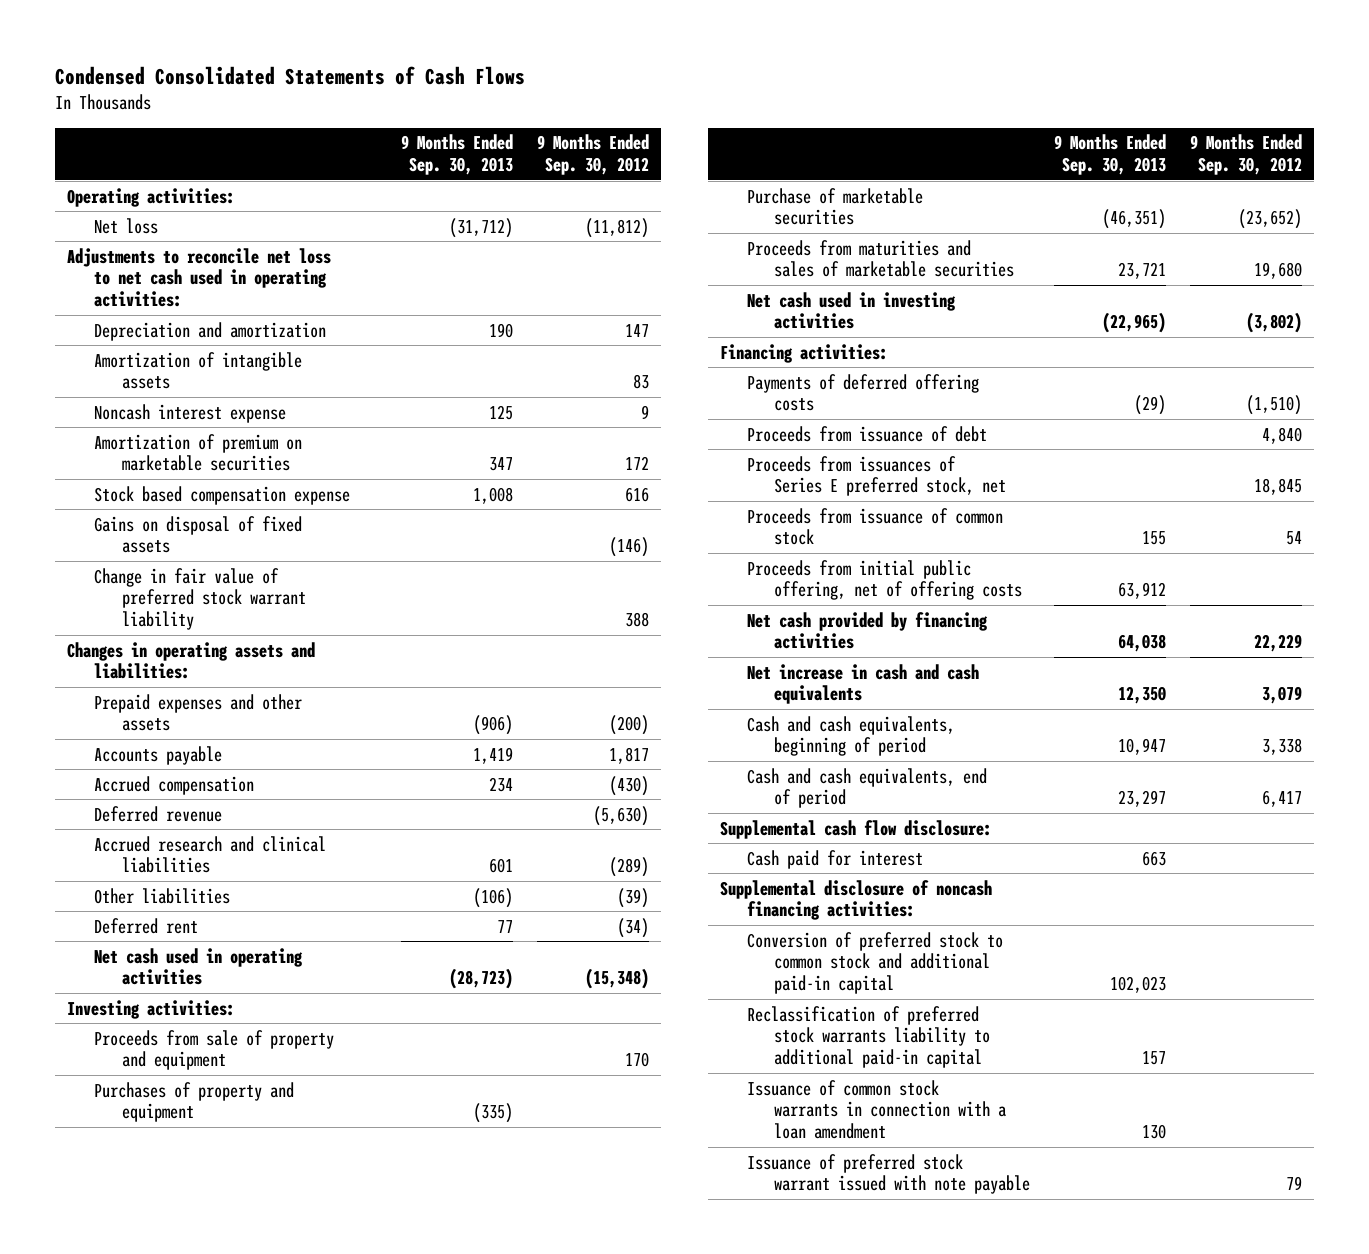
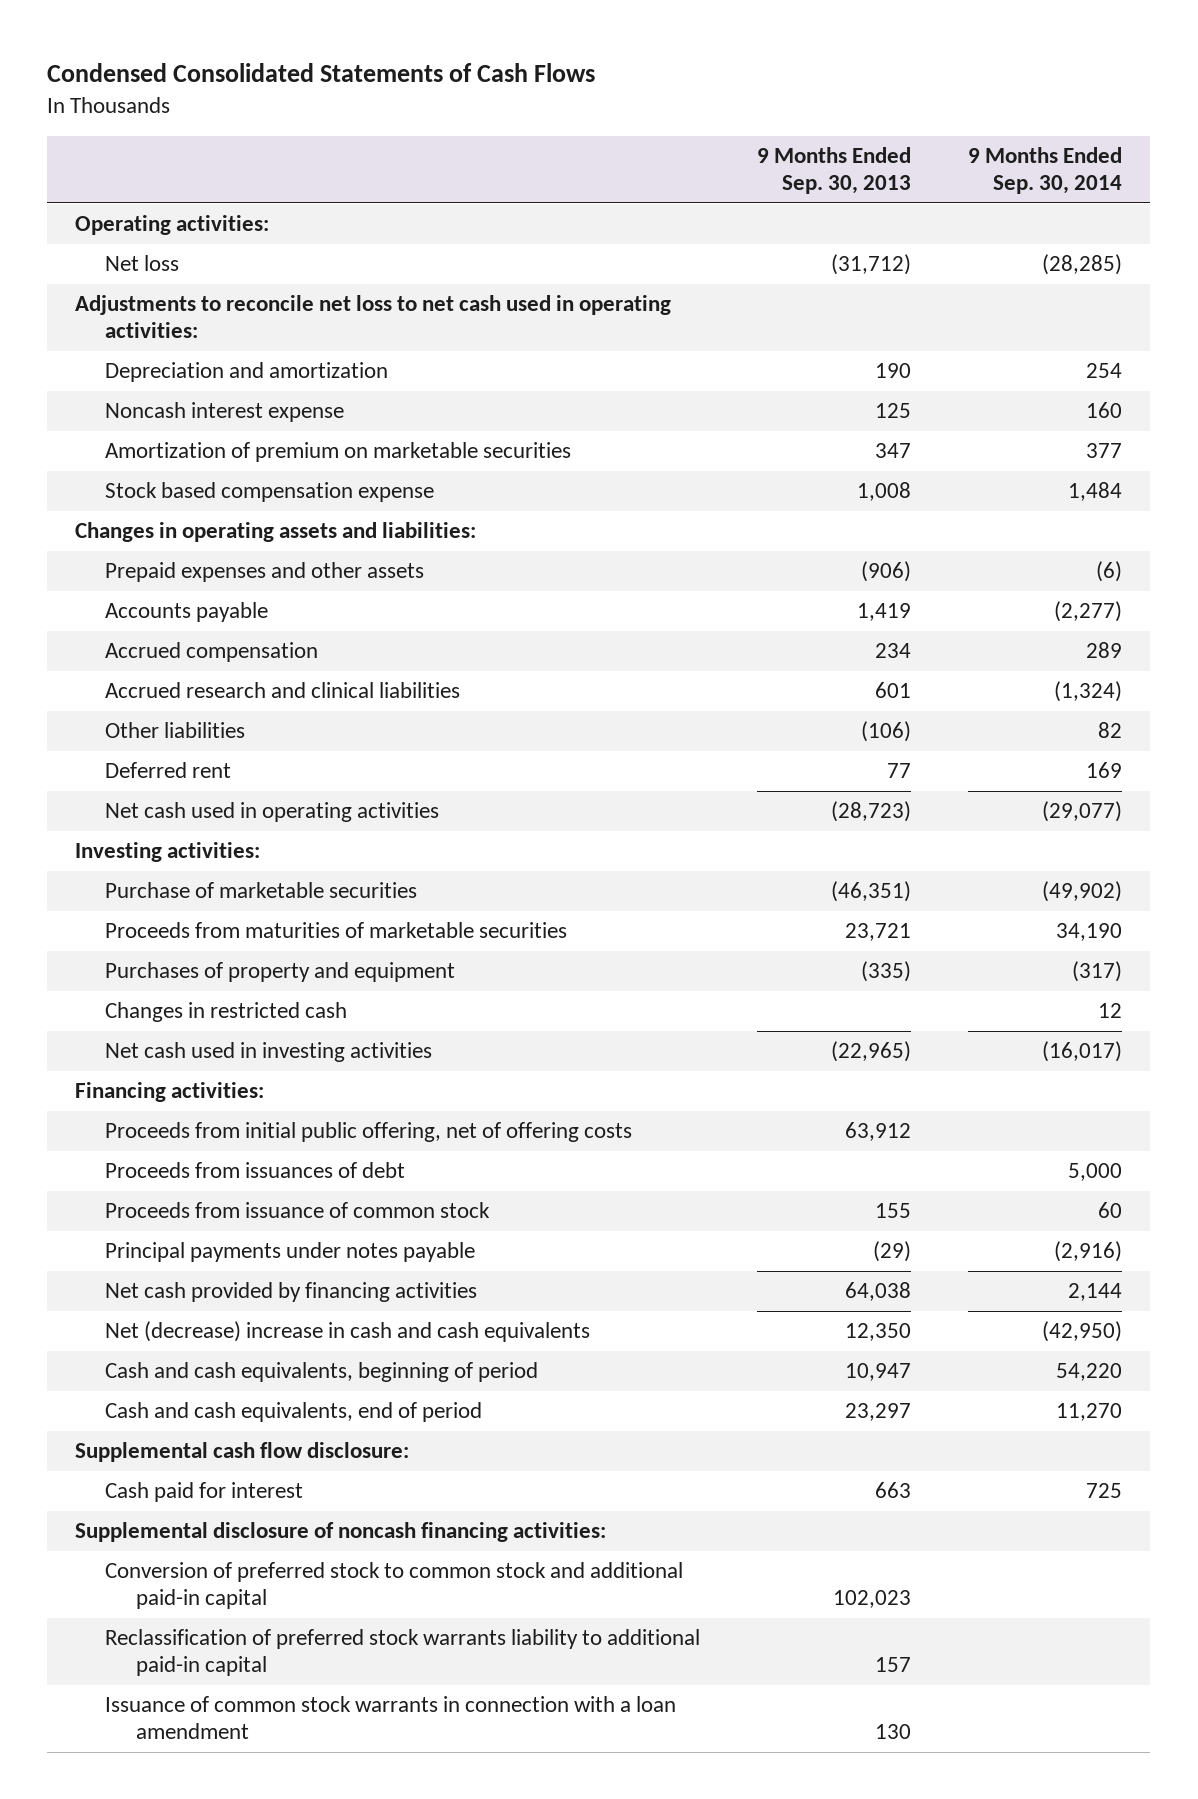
[537,134,650,176] 9 Months Ended Sep. 30, 2012 -> none
none -> [968,147,1123,194] 9 Months Ended Sep. 30, 2014
[94,351,303,390] Amortization of intangible assets -> none
[94,515,303,554] Gains on disposal of fixed assets -> none
[94,567,306,631] Change in fair value of preferred stock warrant liability -> none
[94,805,223,822] Deferred revenue -> none
[94,1029,335,1071] Proceeds from sale of property and equipment -> none
[746,239,1015,278] Proceeds from maturities and sales of marketable securities -> [105,922,568,939] Proceeds from maturities of marketable securities
[94,1081,295,1123] Purchases of property and equipment -> [105,962,456,983] Purchases of property and equipment
none -> [105,1002,348,1023] Changes in restricted cash
[746,373,979,412] Payments of deferred offering costs -> none
[746,425,987,442] Proceeds from issuance of debt -> none
[746,455,1007,497] Proceeds from issuances of Series E preferred stock, net -> none
none -> [105,1162,406,1179] Proceeds from issuances of debt
[746,507,1003,546] Proceeds from issuance of common stock -> [105,1202,491,1219] Proceeds from issuance of common stock
none -> [105,1242,476,1263] Principal payments under notes payable
[746,663,979,705] Net increase in cash and cash equivalents -> [105,1321,591,1343] Net (decrease) increase in cash and cash equivalents
[746,1153,1031,1195] Issuance of preferred stock warrant issued with note payable -> none

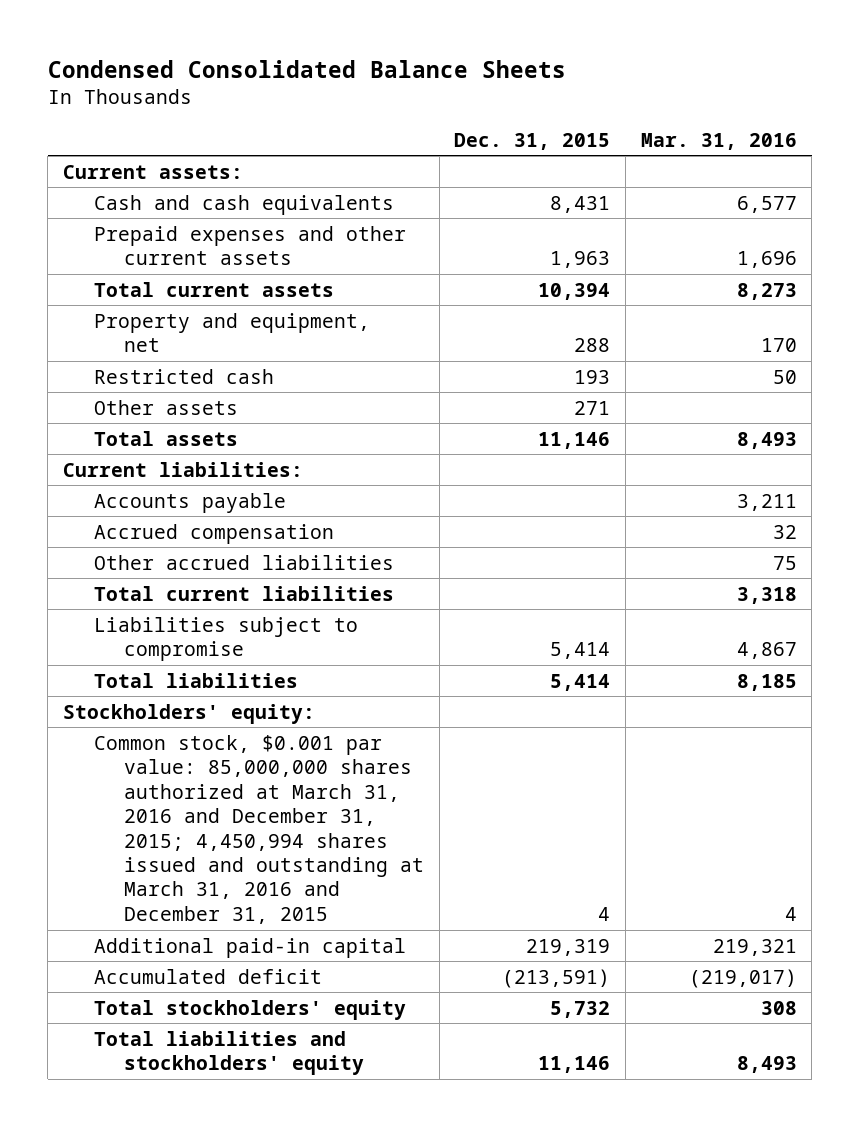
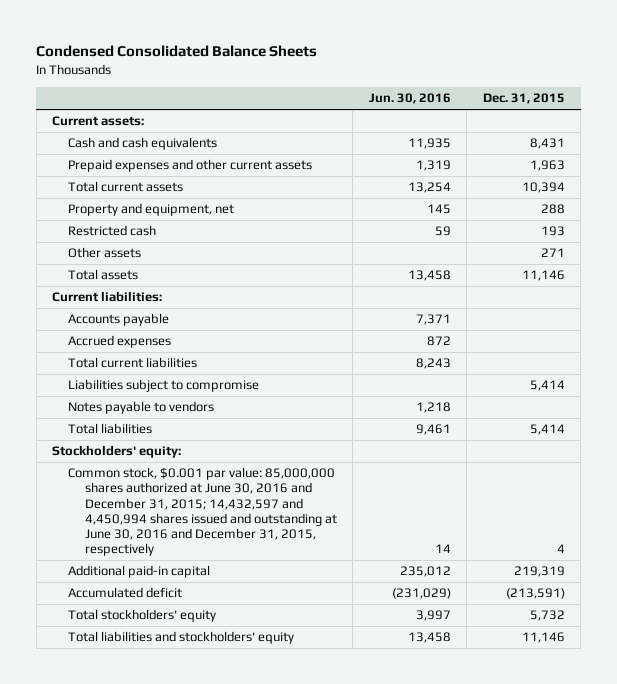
[640,132,797,150] Mar. 31, 2016 -> none
none -> [368,93,451,105] Jun. 30, 2016
[93,523,334,544] Accrued compensation -> none
[93,554,394,570] Other accrued liabilities -> none
none -> [68,335,172,349] Accrued expenses
none -> [68,401,215,415] Notes payable to vendors
[93,734,425,924] Common stock, $0.001 par value: 85,000,000 shares authorized at March 31, 2016 and December 31, 2015; 4,450,994 shares issued and outstanding at March 31, 2016 and December 31, 2015 -> [68,467,337,556] Common stock, $0.001 par value: 85,000,000 shares authorized at June 30, 2016 and December 31, 2015; 14,432,597 and 4,450,994 shares issued and outstanding at June 30, 2016 and December 31, 2015, respectively

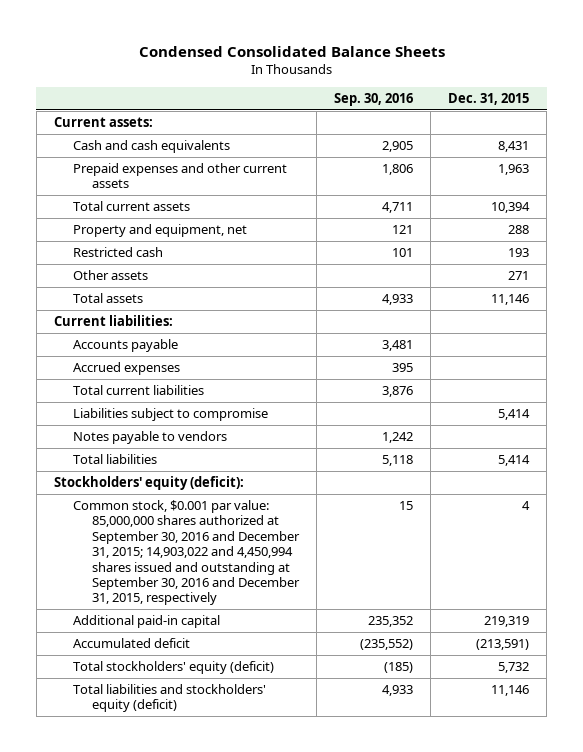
[368,93,451,105] Jun. 30, 2016 -> none
none -> [334,93,414,107] Sep. 30, 2016
[52,445,182,459] Stockholders' equity: -> [53,476,244,491] Stockholders' equity (deficit):
[68,467,337,556] Common stock, $0.001 par value: 85,000,000 shares authorized at June 30, 2016 and December 31, 2015; 14,432,597 and 4,450,994 shares issued and outstanding at June 30, 2016 and December 31, 2015, respectively -> [72,500,300,606] Common stock, $0.001 par value: 85,000,000 shares authorized at September 30, 2016 and December 31, 2015; 14,903,022 and 4,450,994 shares issued and outstanding at September 30, 2016 and December 31, 2015, respectively
[68,609,217,623] Total stockholders' equity -> [72,661,274,675] Total stockholders' equity (deficit)
[68,631,295,645] Total liabilities and stockholders' equity -> [72,684,266,713] Total liabilities and stockholders' equity (deficit)

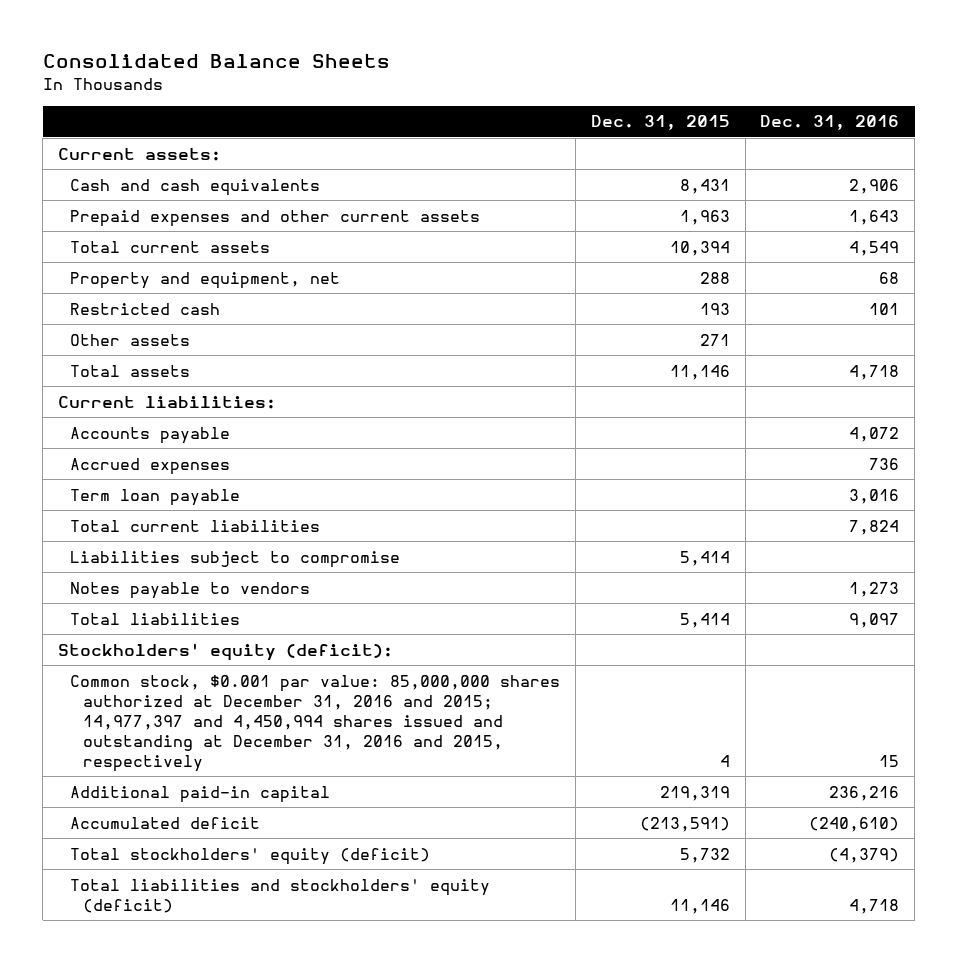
[138,45,445,57] Condensed Consolidated Balance Sheets -> [42,53,390,68] Consolidated Balance Sheets
[334,93,414,107] Sep. 30, 2016 -> none
none -> [760,115,900,131] Dec. 31, 2016
none -> [70,488,241,506] Term loan payable
[72,500,300,606] Common stock, $0.001 par value: 85,000,000 shares authorized at September 30, 2016 and December 31, 2015; 14,903,022 and 4,450,994 shares issued and outstanding at September 30, 2016 and December 31, 2015, respectively -> [70,674,561,772] Common stock, $0.001 par value: 85,000,000 shares authorized at December 31, 2016 and 2015; 14,977,397 and 4,450,994 shares issued and outstanding at December 31, 2016 and 2015, respectively

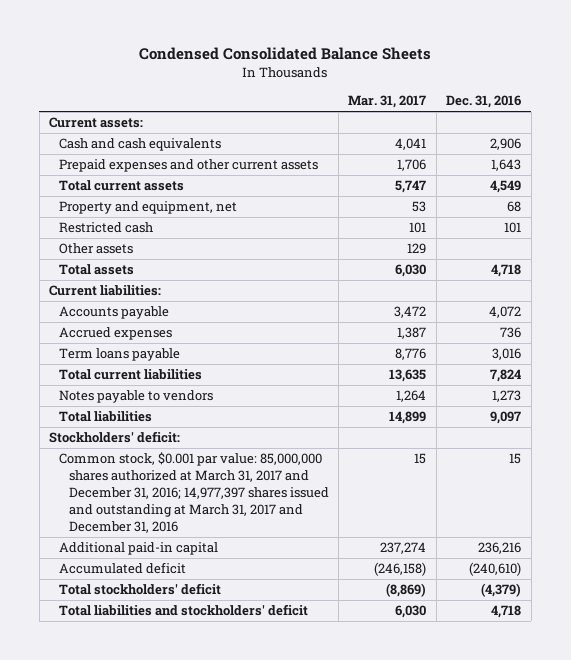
[42,53,390,68] Consolidated Balance Sheets -> [139,47,432,61] Condensed Consolidated Balance Sheets
[590,115,730,131] Dec. 31, 2015 -> none
none -> [348,95,427,109] Mar. 31, 2017
[70,488,241,506] Term loan payable -> [58,348,180,362] Term loans payable
[70,550,401,568] Liabilities subject to compromise -> none
[57,642,393,661] Stockholders' equity (deficit): -> [49,431,181,444] Stockholders' deficit:
[70,674,561,772] Common stock, $0.001 par value: 85,000,000 shares authorized at December 31, 2016 and 2015; 14,977,397 and 4,450,994 shares issued and outstanding at December 31, 2016 and 2015, respectively -> [58,452,329,533] Common stock, $0.001 par value: 85,000,000 shares authorized at March 31, 2017 and December 31, 2016; 14,977,397 shares issued and outstanding at March 31, 2017 and December 31, 2016
[70,847,431,865] Total stockholders' equity (deficit) -> [58,583,221,596] Total stockholders' deficit
[70,878,491,913] Total liabilities and stockholders' equity (deficit) -> [58,604,308,617] Total liabilities and stockholders' deficit

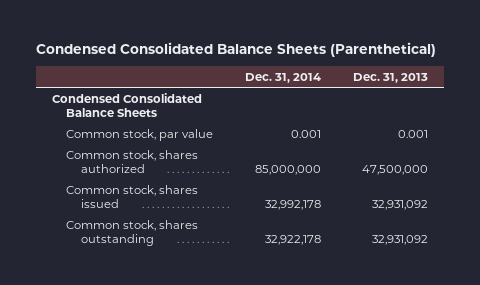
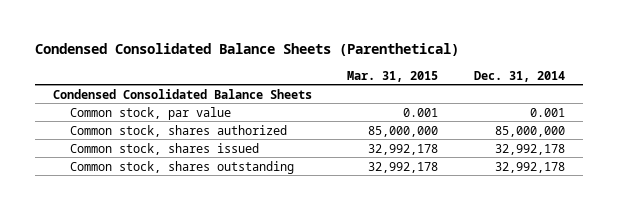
[352,72,428,83] Dec. 31, 2013 -> none
none -> [347,70,439,82] Mar. 31, 2015
[265,234,322,245] 32,922,178 -> [494,161,565,173] 32,992,178

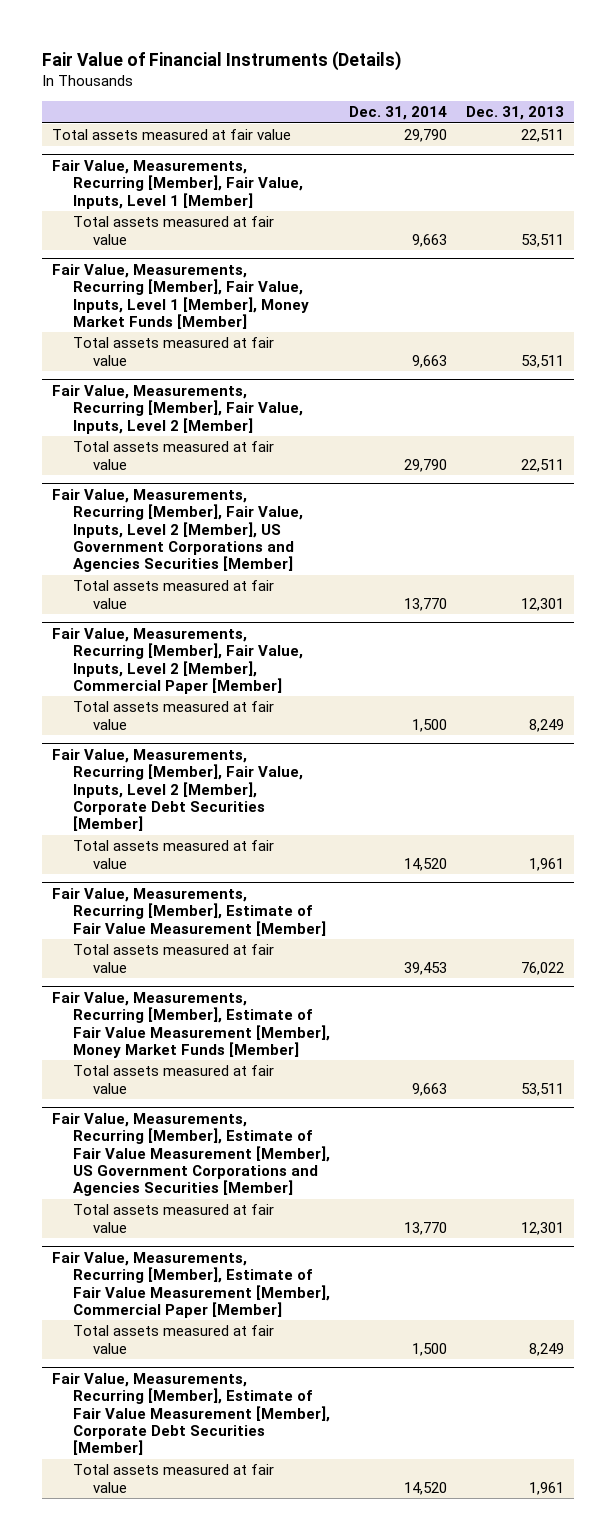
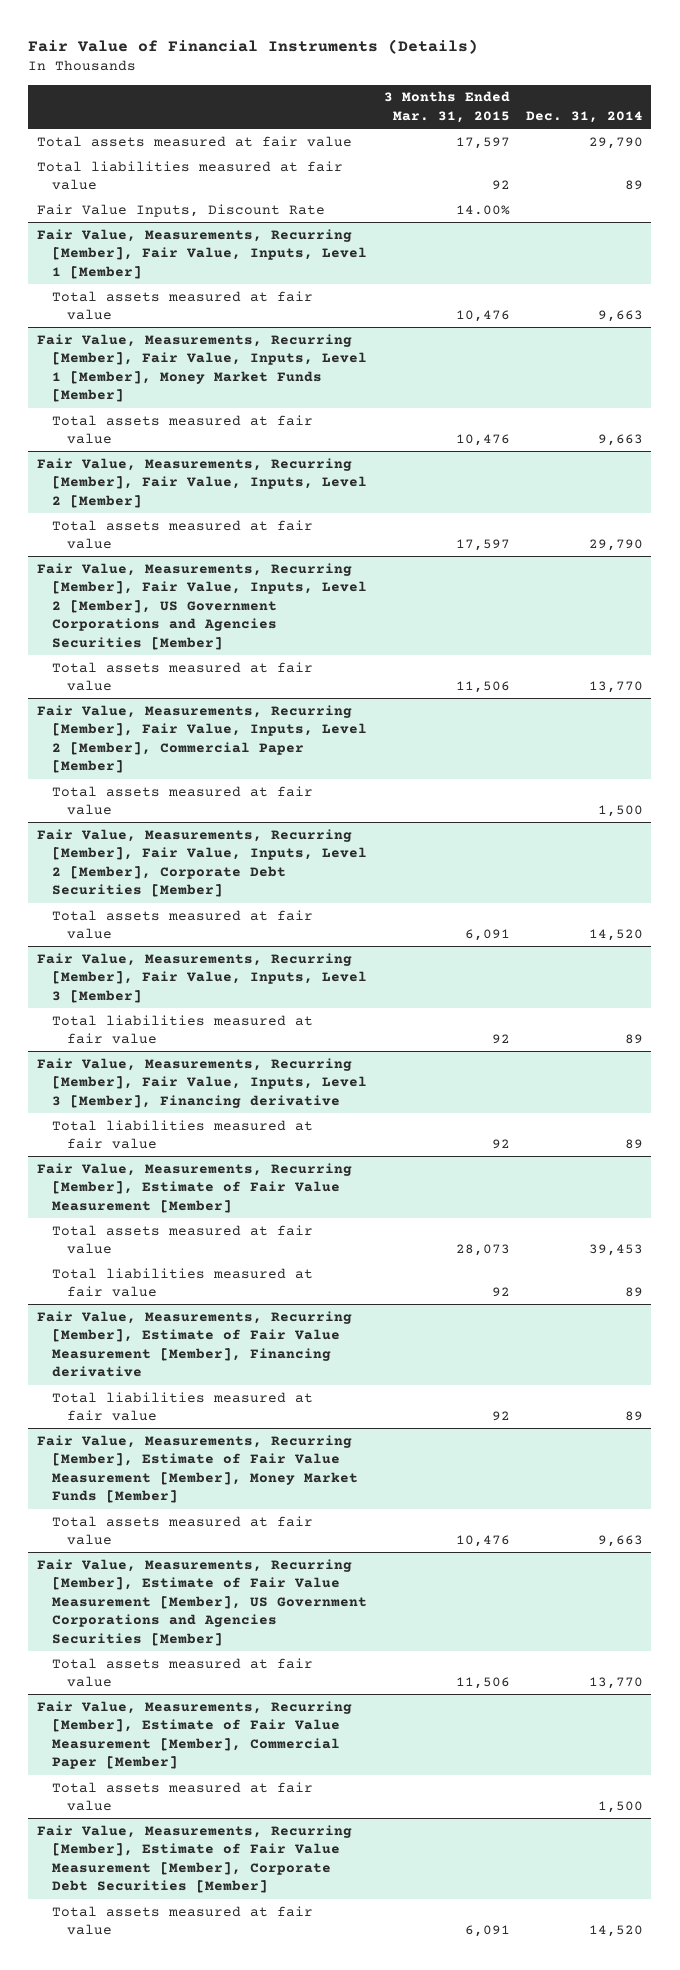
[466,106,565,121] Dec. 31, 2013 -> none
none -> [383,91,510,123] 3 Months Ended Mar. 31, 2015
none -> [36,160,343,191] Total liabilities measured at fair value
none -> [36,203,325,217] Fair Value Inputs, Discount Rate
none -> [36,952,368,1003] Fair Value, Measurements, Recurring [Member], Fair Value, Inputs, Level 3 [Member]
none -> [52,1014,314,1045] Total liabilities measured at fair value
none -> [36,1057,368,1108] Fair Value, Measurements, Recurring [Member], Fair Value, Inputs, Level 3 [Member], Financing derivative
none -> [52,1119,314,1150] Total liabilities measured at fair value
none -> [52,1267,314,1298] Total liabilities measured at fair value
none -> [36,1310,352,1378] Fair Value, Measurements, Recurring [Member], Estimate of Fair Value Measurement [Member], Financing derivative
none -> [52,1391,314,1422] Total liabilities measured at fair value

